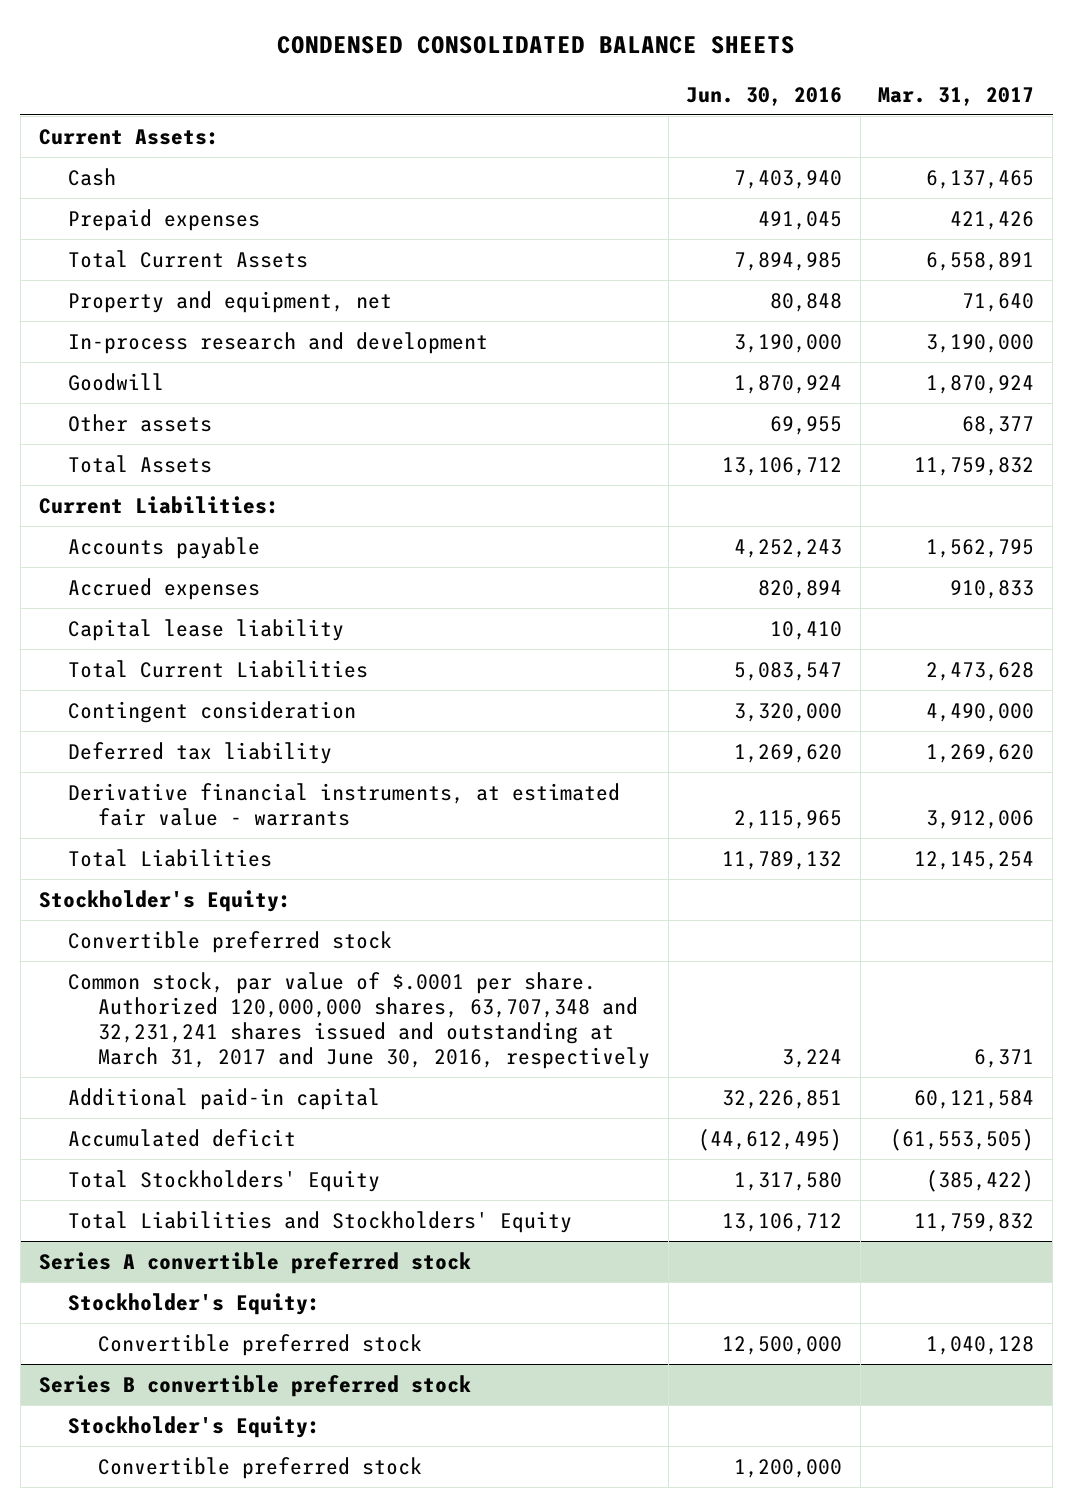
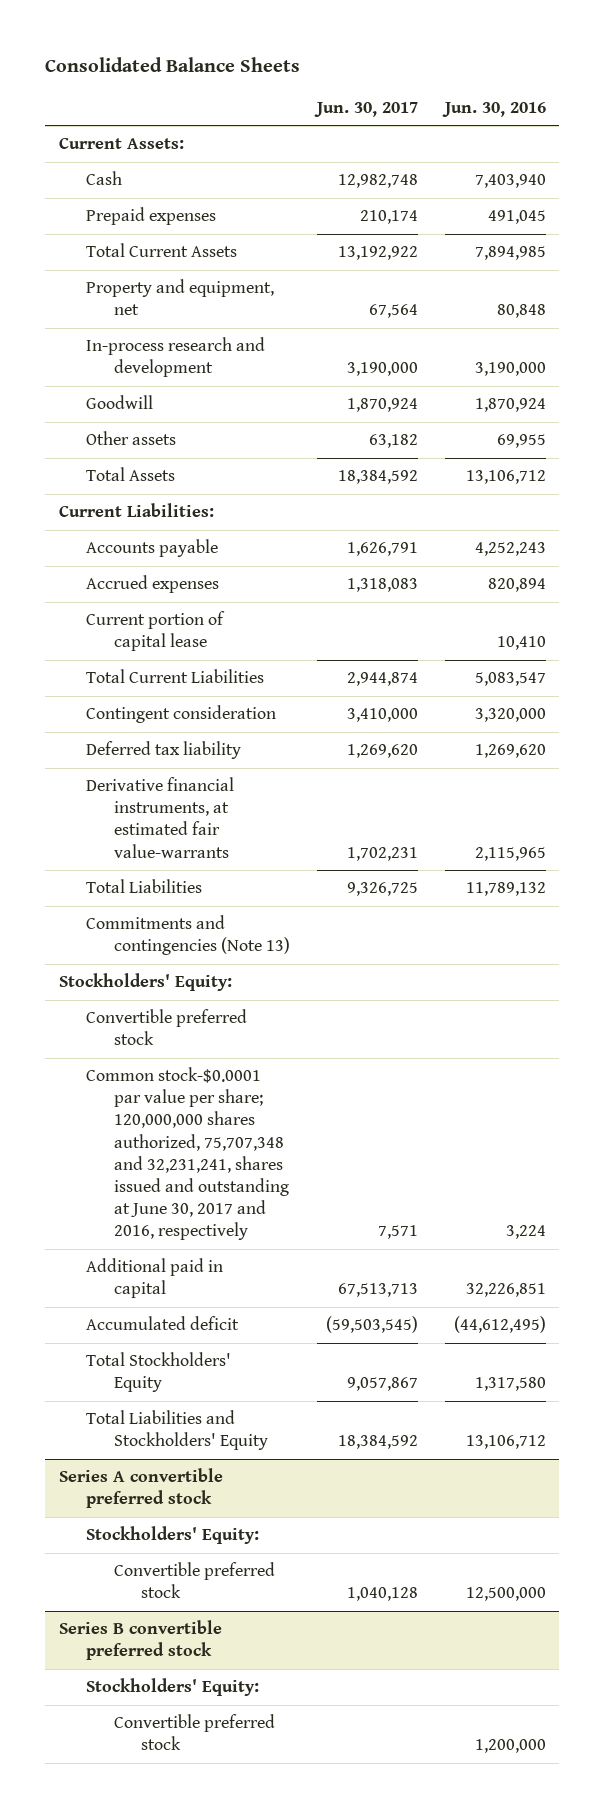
[277,35,796,54] CONDENSED CONSOLIDATED BALANCE SHEETS -> [45,57,301,73] Consolidated Balance Sheets
[878,86,1035,106] Mar. 31, 2017 -> none
none -> [313,101,418,117] Jun. 30, 2017
[68,618,345,641] Capital lease liability -> [86,611,226,652] Current portion of capital lease
[68,782,621,826] Derivative financial instruments, at estimated fair value - warrants -> [86,777,235,858] Derivative financial instruments, at estimated fair value-warrants
none -> [86,915,290,956] Commitments and contingencies (Note 13)
[38,889,291,912] Stockholder's Equity: -> [59,973,233,992] Stockholders' Equity:
[68,971,650,1069] Common stock, par value of $.0001 per share. Authorized 120,000,000 shares, 63,707,348 and 32,231,241 shares issued and outstanding at March 31, 2017 and June 30, 2016, respectively -> [86,1067,289,1241] Common stock-$0.0001 par value per share; 120,000,000 shares authorized, 75,707,348 and 32,231,241, shares issued and outstanding at June 30, 2017 and 2016, respectively
[68,1087,381,1110] Additional paid-in capital -> [86,1258,224,1299] Additional paid in capital
[68,1292,321,1315] Stockholder's Equity: -> [86,1526,260,1545] Stockholders' Equity:
[68,1415,321,1438] Stockholder's Equity: -> [86,1678,260,1697] Stockholders' Equity:

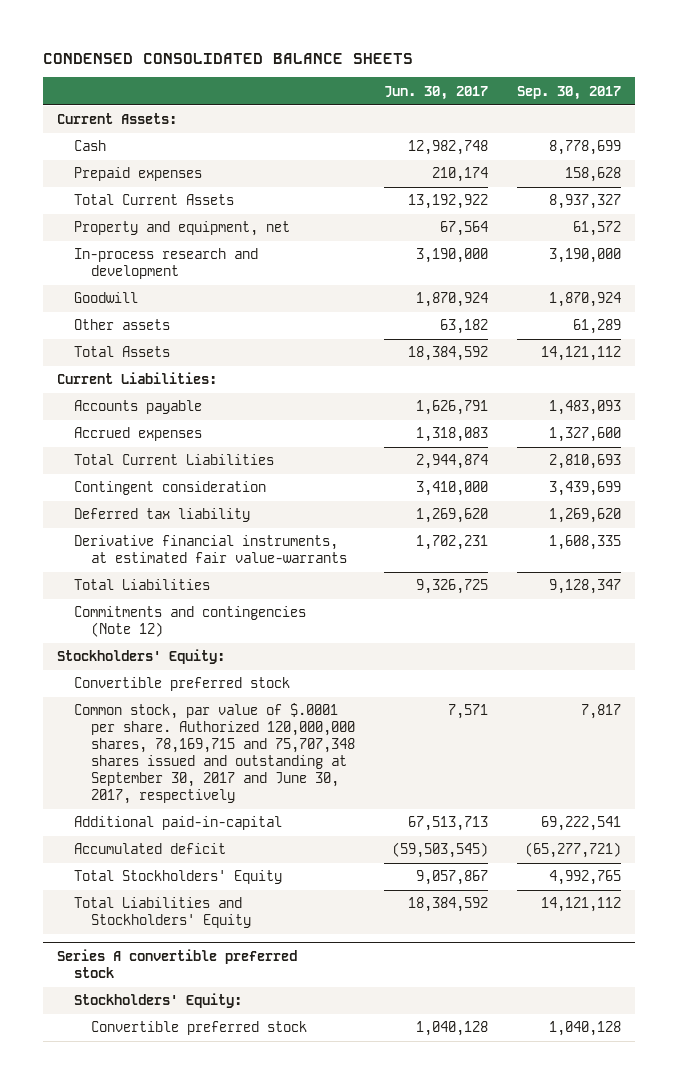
[45,57,301,73] Consolidated Balance Sheets -> [43,52,414,64] CONDENSED CONSOLIDATED BALANCE SHEETS
[441,101,546,117] Jun. 30, 2016 -> none
none -> [516,85,621,100] Sep. 30, 2017
[86,611,226,652] Current portion of capital lease -> none
[86,915,290,956] Commitments and contingencies (Note 13) -> [74,606,307,638] Commitments and contingencies (Note 12)
[86,1067,289,1241] Common stock-$0.0001 par value per share; 120,000,000 shares authorized, 75,707,348 and 32,231,241, shares issued and outstanding at June 30, 2017 and 2016, respectively -> [74,703,356,805] Common stock, par value of $.0001 per share. Authorized 120,000,000 shares, 78,169,715 and 75,707,348 shares issued and outstanding at September 30, 2017 and June 30, 2017, respectively
[86,1258,224,1299] Additional paid in capital -> [74,816,283,831] Additional paid-in-capital
[59,1620,223,1661] Series B convertible preferred stock -> none
[86,1678,260,1697] Stockholders' Equity: -> none
[113,1714,275,1751] Convertible preferred stock -> none

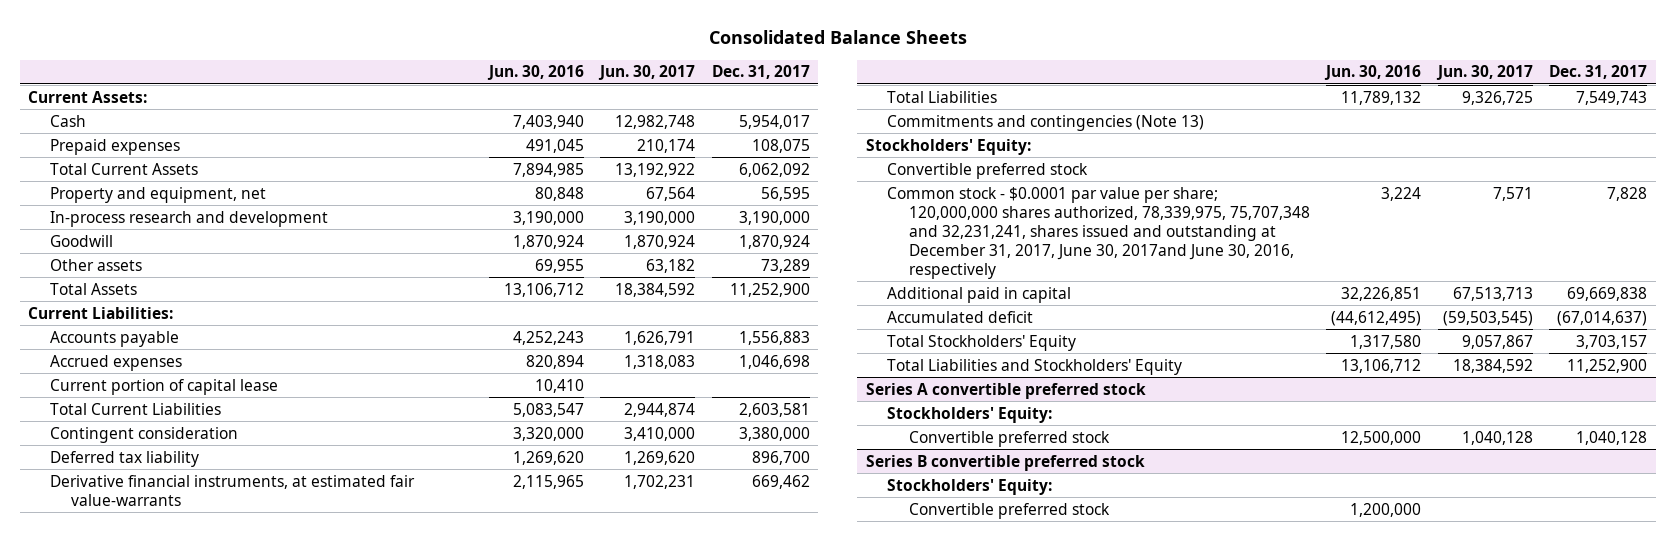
[43,52,414,64] CONDENSED CONSOLIDATED BALANCE SHEETS -> [708,30,967,45] Consolidated Balance Sheets
[516,85,621,100] Sep. 30, 2017 -> none
none -> [486,65,584,81] Jun. 30, 2016
none -> [712,65,811,80] Dec. 31, 2017
none -> [49,378,278,395] Current portion of capital lease
[74,606,307,638] Commitments and contingencies (Note 12) -> [887,114,1205,131] Commitments and contingencies (Note 13)
[74,703,356,805] Common stock, par value of $.0001 per share. Authorized 120,000,000 shares, 78,169,715 and 75,707,348 shares issued and outstanding at September 30, 2017 and June 30, 2017, respectively -> [887,186,1310,280] Common stock - $0.0001 par value per share; 120,000,000 shares authorized, 78,339,975, 75,707,348 and 32,231,241, shares issued and outstanding at December 31, 2017, June 30, 2017and June 30, 2016, respectively
[74,816,283,831] Additional paid-in-capital -> [887,286,1072,303] Additional paid in capital
none -> [865,454,1145,471] Series B convertible preferred stock
none -> [887,478,1053,495] Stockholders' Equity:
none -> [908,502,1110,519] Convertible preferred stock

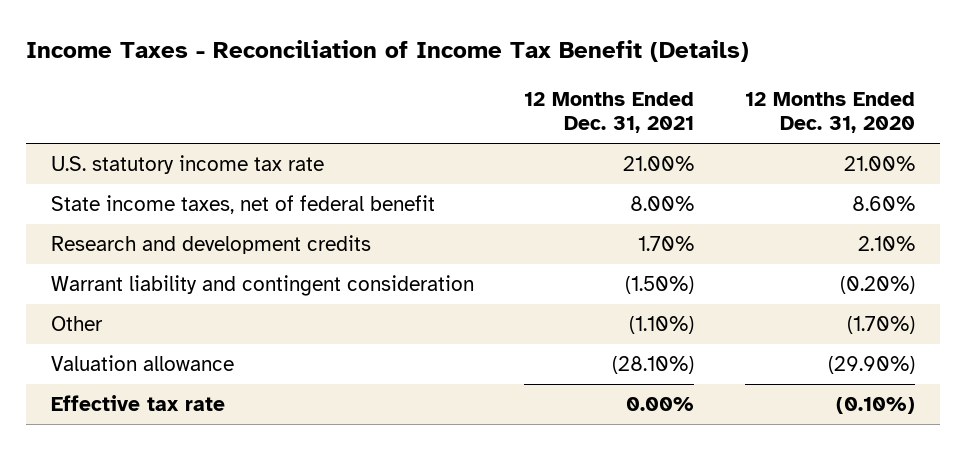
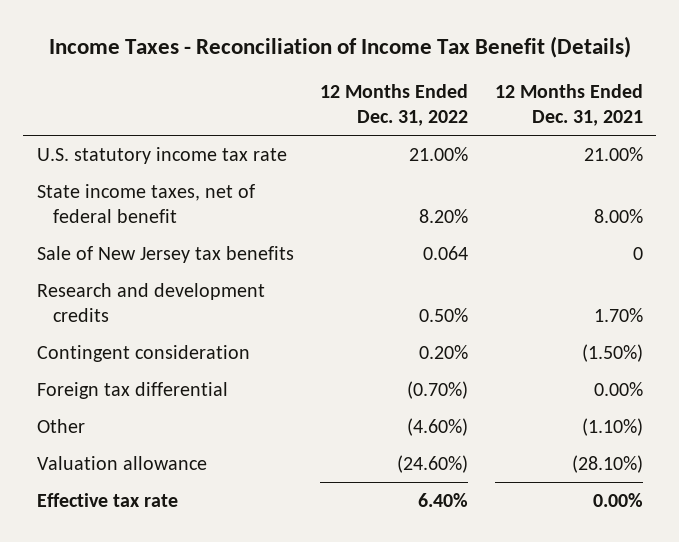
[744,92,915,134] 12 Months Ended Dec. 31, 2020 -> none
none -> [320,83,469,127] 12 Months Ended Dec. 31, 2022
none -> [36,245,294,263] Sale of New Jersey tax benefits
[50,275,474,297] Warrant liability and contingent consideration -> none
none -> [36,344,250,362] Contingent consideration
none -> [36,381,228,399] Foreign tax differential

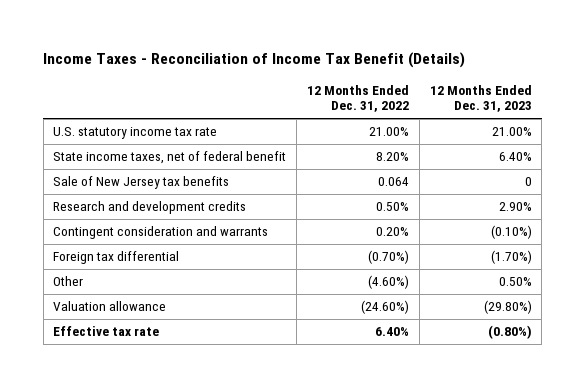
[494,83,643,127] 12 Months Ended Dec. 31, 2021 -> none
none -> [429,84,532,113] 12 Months Ended Dec. 31, 2023
[36,344,250,362] Contingent consideration -> [53,226,269,240] Contingent consideration and warrants

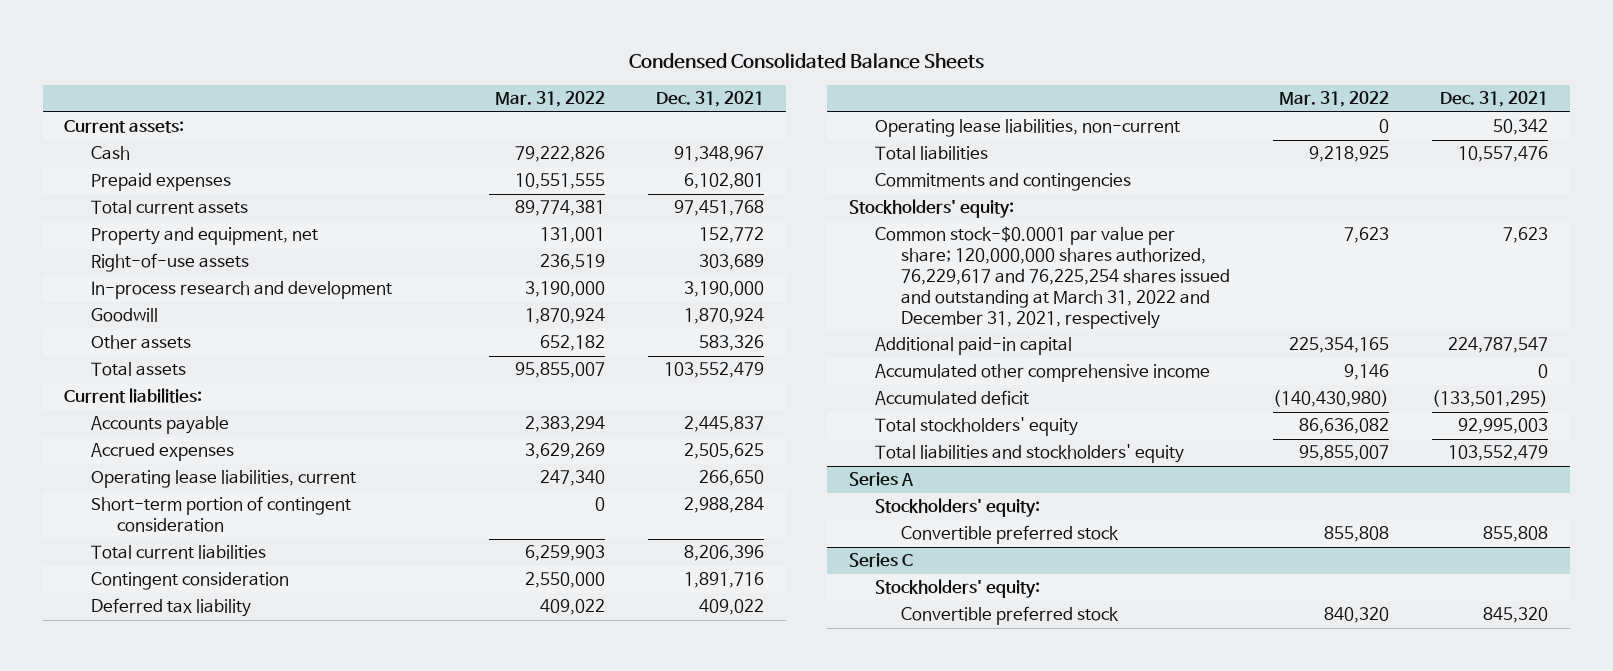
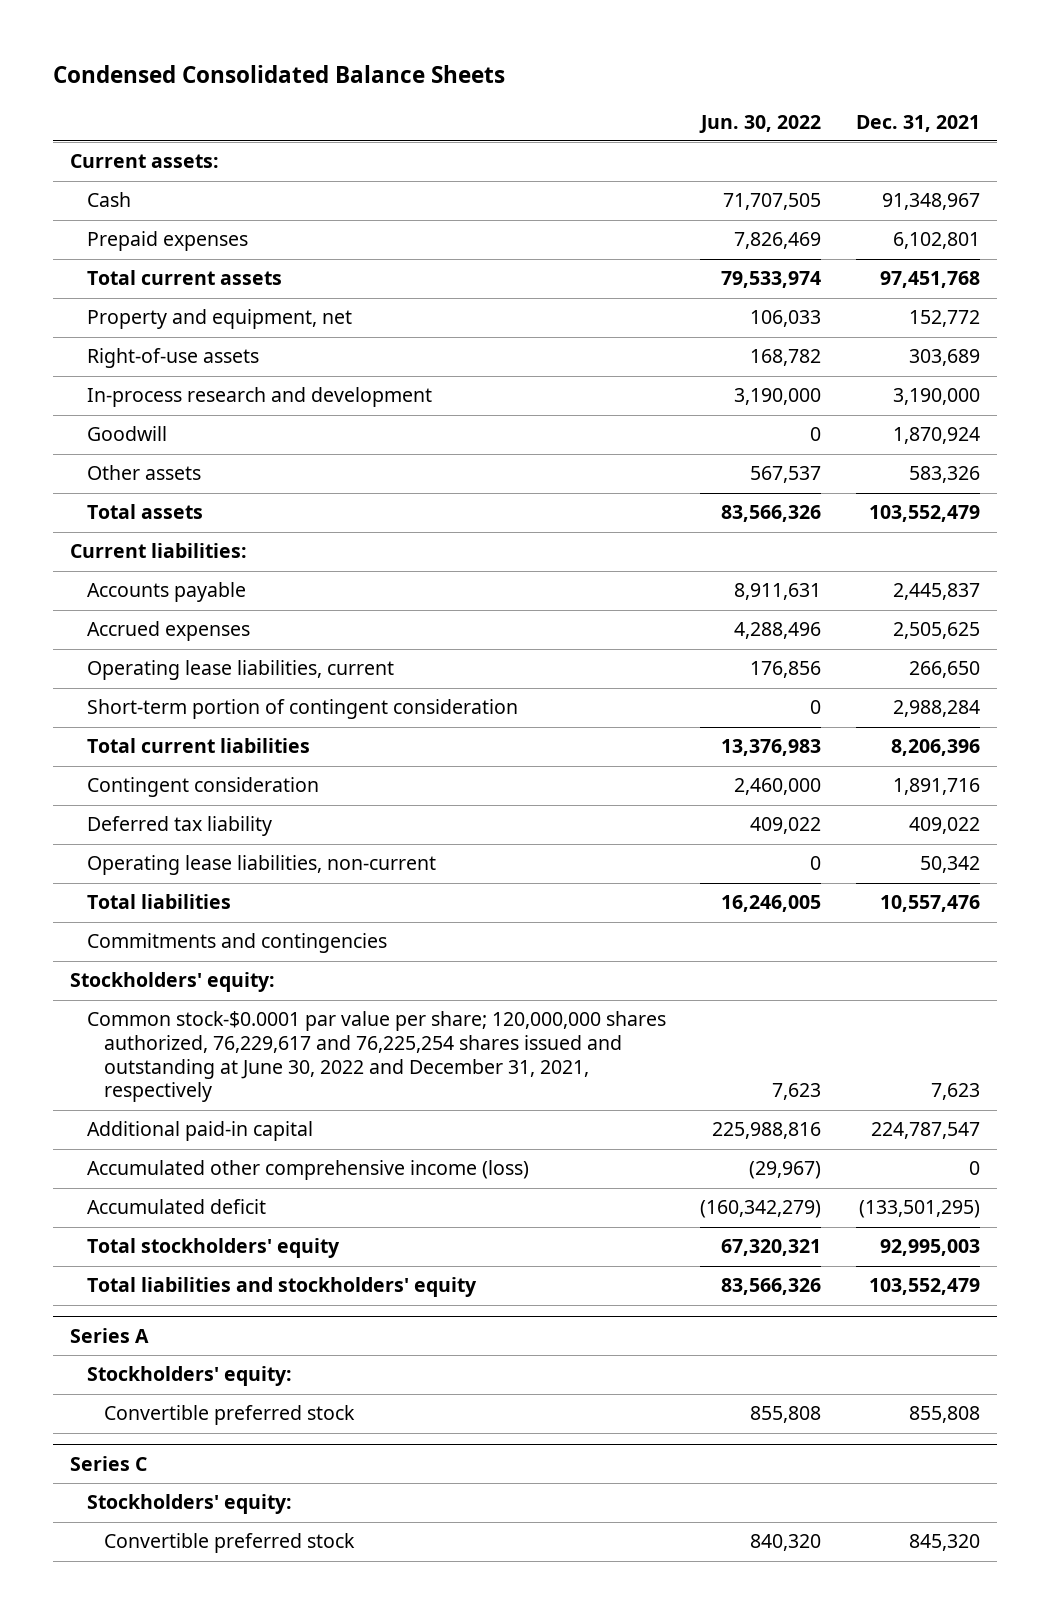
[494,91,605,108] Mar. 31, 2022 -> none
none -> [699,114,822,133] Jun. 30, 2022
[874,226,1230,329] Common stock-$0.0001 par value per share; 120,000,000 shares authorized, 76,229,617 and 76,225,254 shares issued and outstanding at March 31, 2022 and December 31, 2021, respectively -> [86,1011,666,1103] Common stock-$0.0001 par value per share; 120,000,000 shares authorized, 76,229,617 and 76,225,254 shares issued and outstanding at June 30, 2022 and December 31, 2021, respectively
[874,364,1210,383] Accumulated other comprehensive income -> [86,1160,529,1181] Accumulated other comprehensive income (loss)

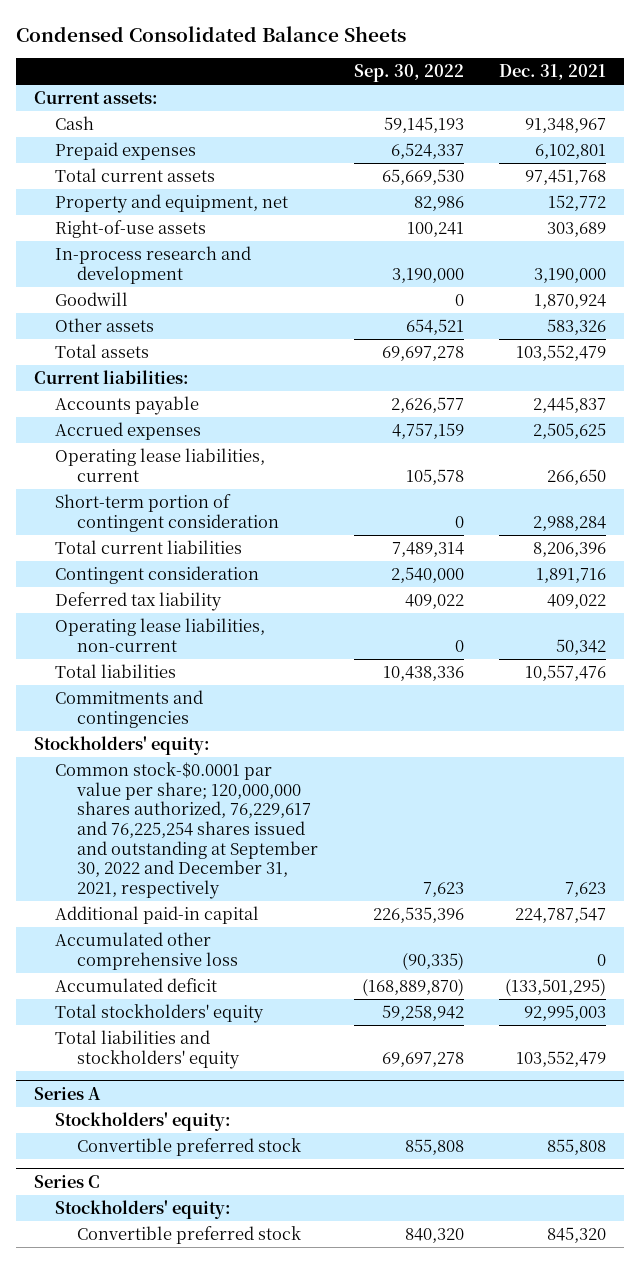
[699,114,822,133] Jun. 30, 2022 -> none
none -> [353,64,464,83] Sep. 30, 2022
[86,1011,666,1103] Common stock-$0.0001 par value per share; 120,000,000 shares authorized, 76,229,617 and 76,225,254 shares issued and outstanding at June 30, 2022 and December 31, 2021, respectively -> [55,762,318,899] Common stock-$0.0001 par value per share; 120,000,000 shares authorized, 76,229,617 and 76,225,254 shares issued and outstanding at September 30, 2022 and December 31, 2021, respectively
[86,1160,529,1181] Accumulated other comprehensive income (loss) -> [55,932,238,970] Accumulated other comprehensive loss

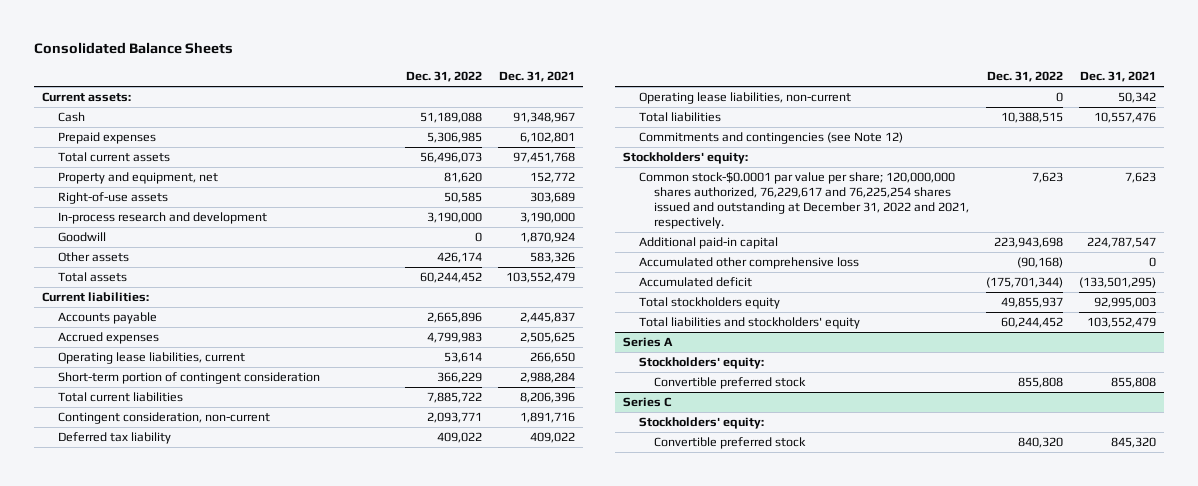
[15,25,406,42] Condensed Consolidated Balance Sheets -> [33,42,233,55] Consolidated Balance Sheets
[353,64,464,83] Sep. 30, 2022 -> none
none -> [405,71,482,83] Dec. 31, 2022
[55,566,260,585] Contingent consideration -> [57,412,270,425] Contingent consideration, non-current
[55,690,204,728] Commitments and contingencies -> [638,132,903,145] Commitments and contingencies (see Note 12)
[55,762,318,899] Common stock-$0.0001 par value per share; 120,000,000 shares authorized, 76,229,617 and 76,225,254 shares issued and outstanding at September 30, 2022 and December 31, 2021, respectively -> [638,172,970,229] Common stock-$0.0001 par value per share; 120,000,000 shares authorized, 76,229,617 and 76,225,254 shares issued and outstanding at December 31, 2022 and 2021, respectively.
[55,1004,265,1024] Total stockholders' equity -> [638,297,780,310] Total stockholders equity

